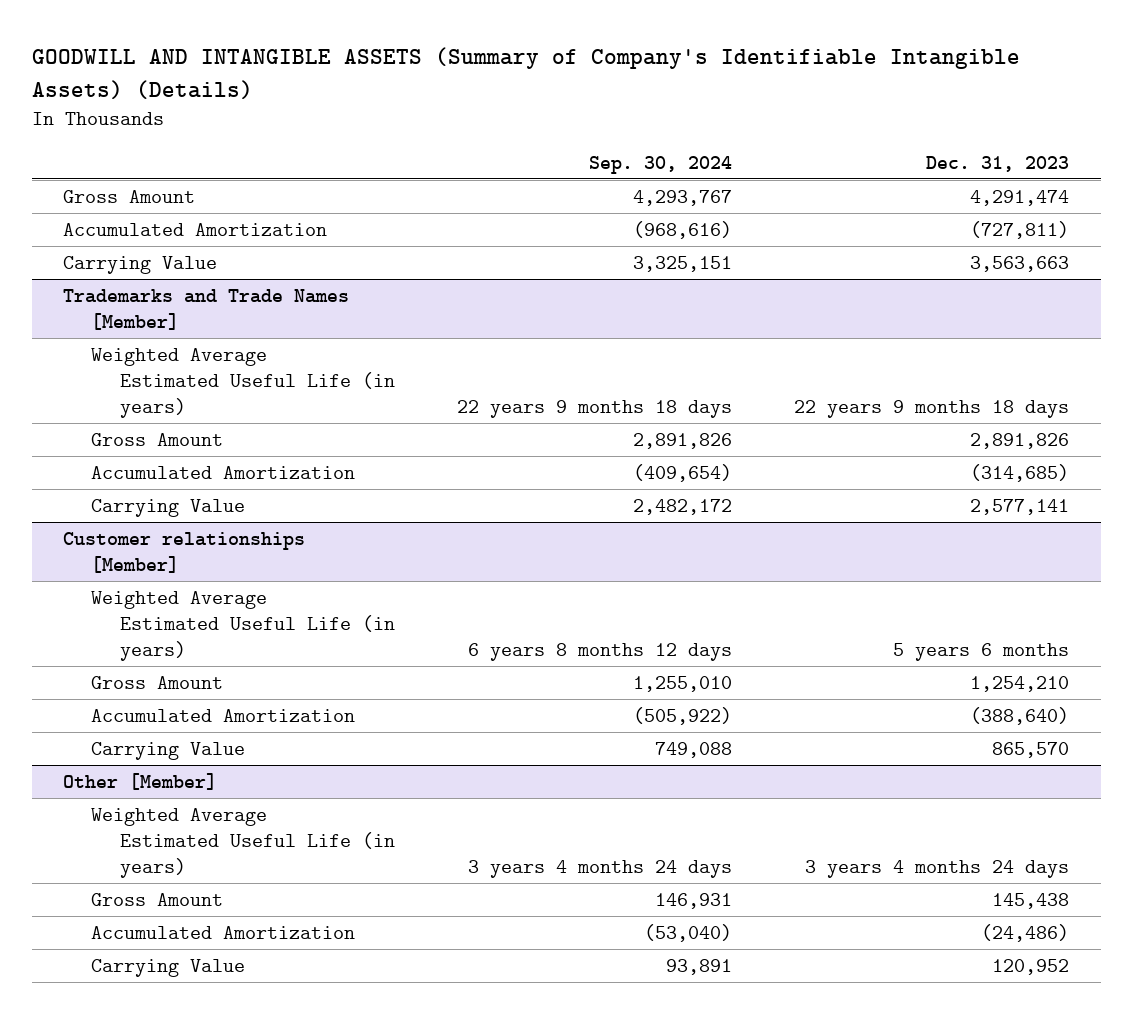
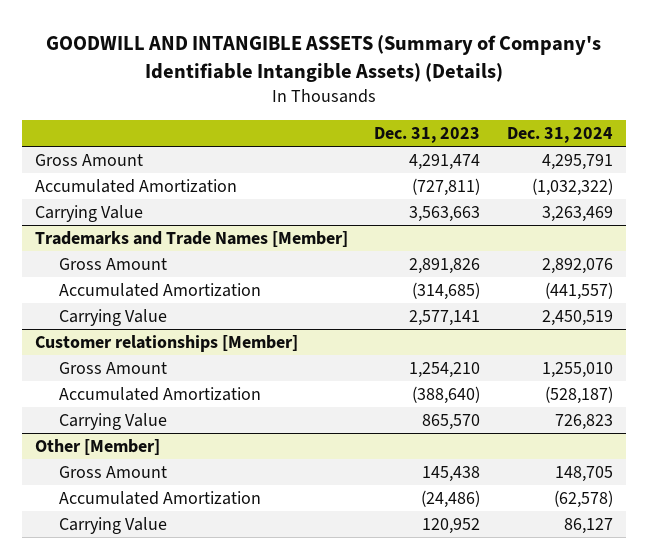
[589,155,733,174] Sep. 30, 2024 -> none
none -> [506,126,613,143] Dec. 31, 2024
[91,347,395,419] Weighted Average Estimated Useful Life (in years) -> none
[91,590,395,662] Weighted Average Estimated Useful Life (in years) -> none
[91,807,395,879] Weighted Average Estimated Useful Life (in years) -> none

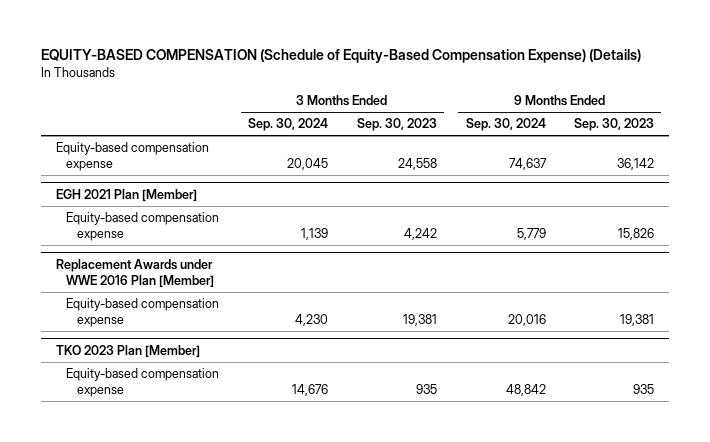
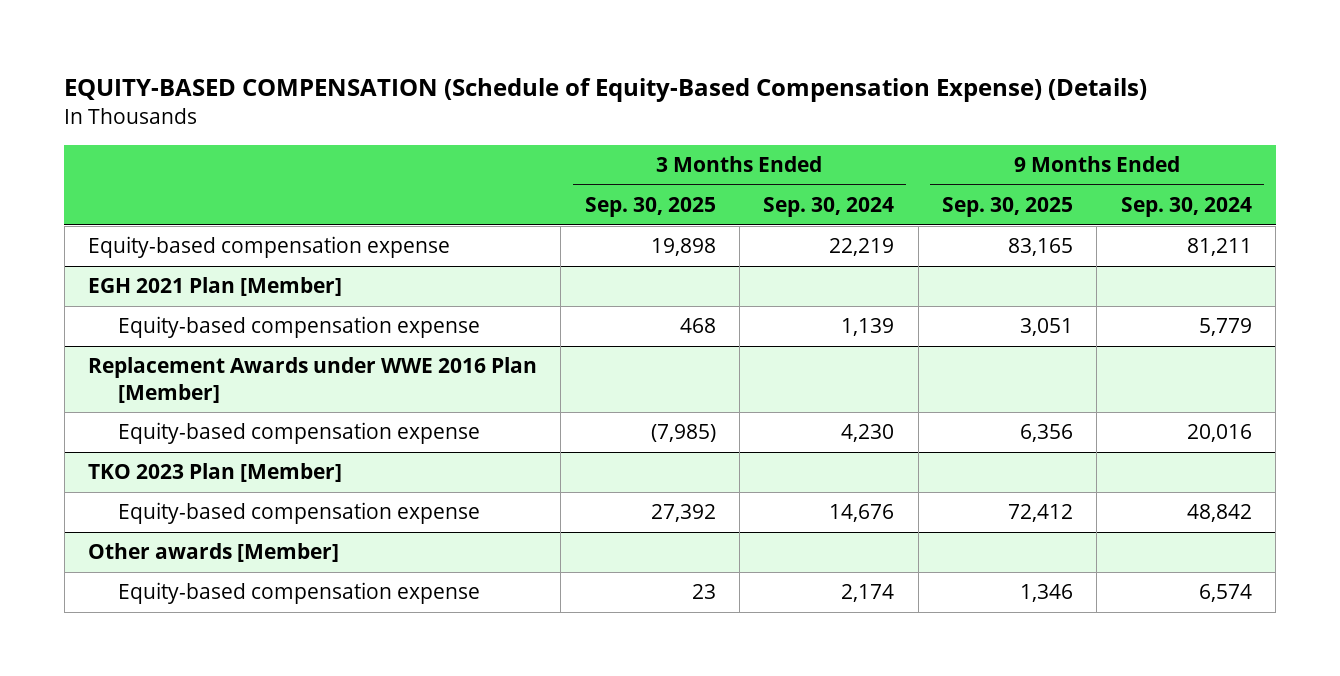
[356,118,437,132] Sep. 30, 2023 -> none
[574,118,655,132] Sep. 30, 2023 -> none
none -> [584,197,716,218] Sep. 30, 2025
none -> [942,197,1074,218] Sep. 30, 2025
[287,157,329,170] 20,045 -> [829,238,895,257] 22,219
[508,157,547,170] 74,637 -> [1186,238,1252,257] 81,211
none -> [87,543,339,563] Other awards [Member]
none -> [118,582,481,605] Equity-based compensation expense

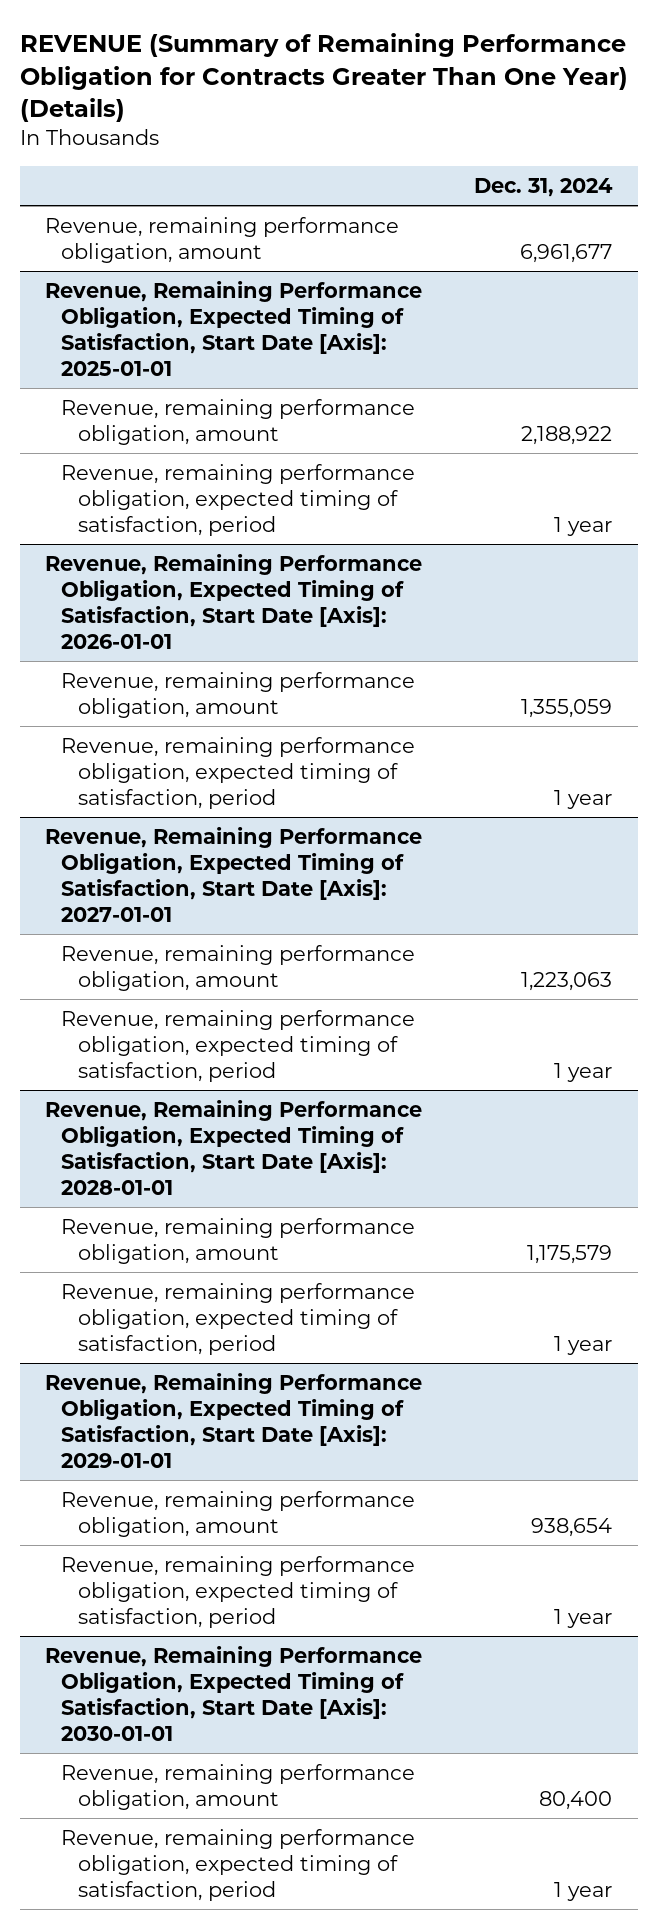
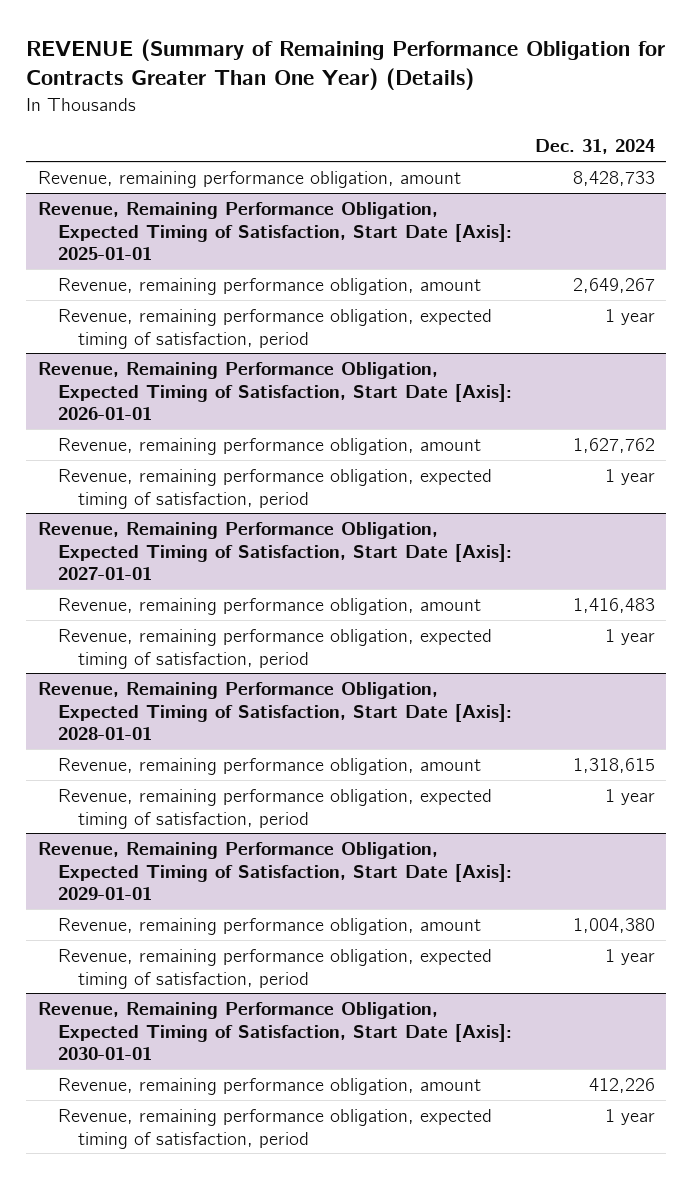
[519,243,612,263] 6,961,677 -> [572,171,655,187] 8,428,733
[520,425,612,445] 2,188,922 -> [572,278,655,294] 2,649,267
[520,698,612,718] 1,355,059 -> [572,438,655,454] 1,627,762
[520,971,612,991] 1,223,063 -> [572,598,655,614] 1,416,483
[526,1244,612,1264] 1,175,579 -> [572,758,655,774] 1,318,615
[530,1517,612,1537] 938,654 -> [572,918,655,934] 1,004,380
[538,1790,612,1810] 80,400 -> [588,1078,655,1094] 412,226

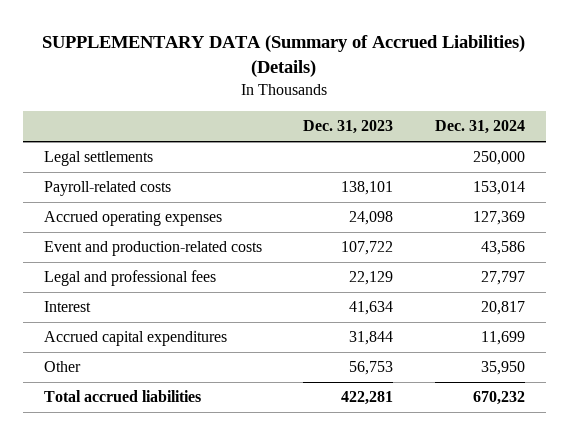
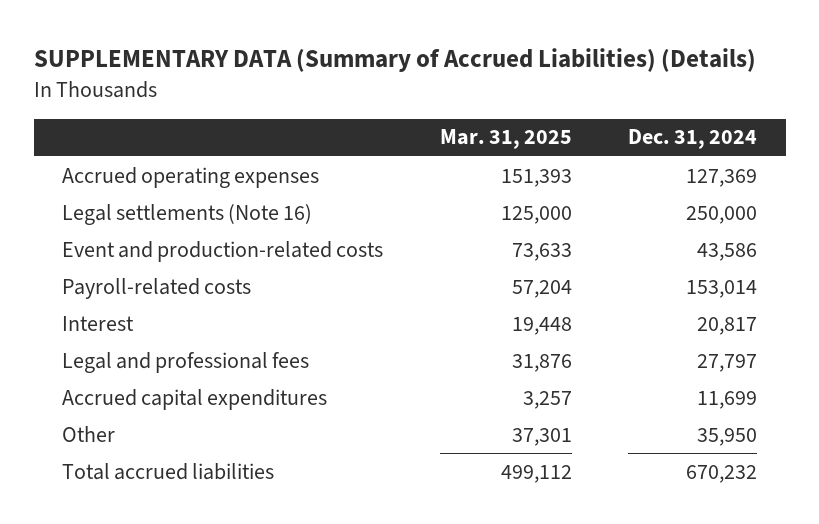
[303,120,394,135] Dec. 31, 2023 -> none
none -> [439,129,572,150] Mar. 31, 2025
[43,151,153,167] Legal settlements -> none
none -> [61,203,312,225] Legal settlements (Note 16)
[43,181,171,197] Payroll-related costs -> [61,277,251,299] Payroll-related costs
[43,270,216,287] Legal and professional fees -> [61,351,309,373] Legal and professional fees

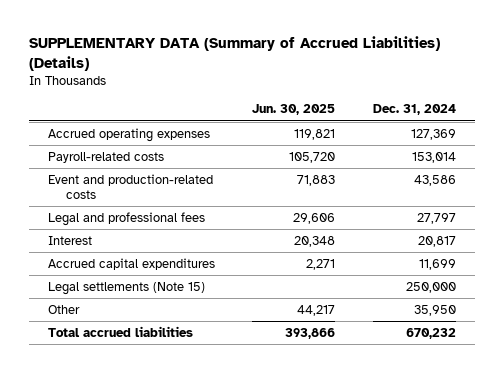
[439,129,572,150] Mar. 31, 2025 -> none
none -> [252,104,336,116] Jun. 30, 2025
[61,203,312,225] Legal settlements (Note 16) -> none
[61,240,383,262] Event and production-related costs -> [47,173,213,200] Event and production-related costs
[61,315,134,331] Interest -> [47,235,92,245] Interest
none -> [47,281,205,295] Legal settlements (Note 15)

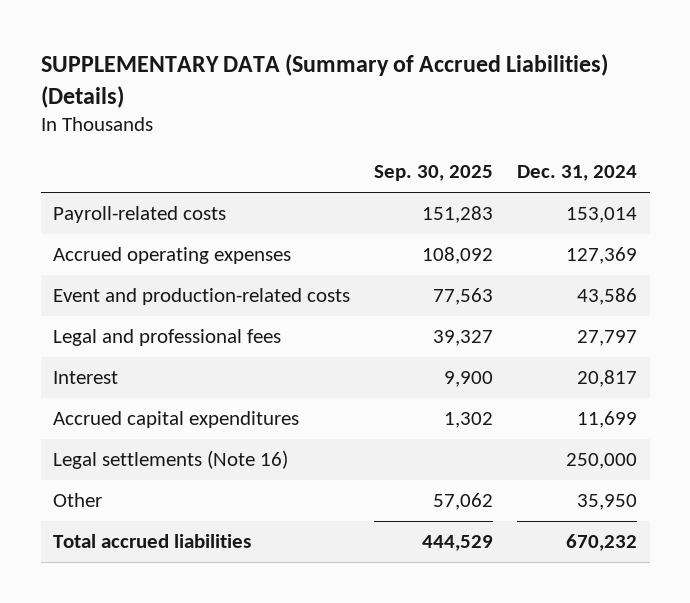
[252,104,336,116] Jun. 30, 2025 -> none
none -> [374,165,494,182] Sep. 30, 2025
[47,127,210,142] Accrued operating expenses -> [52,247,291,265] Accrued operating expenses
[47,281,205,295] Legal settlements (Note 15) -> [52,450,288,470] Legal settlements (Note 16)

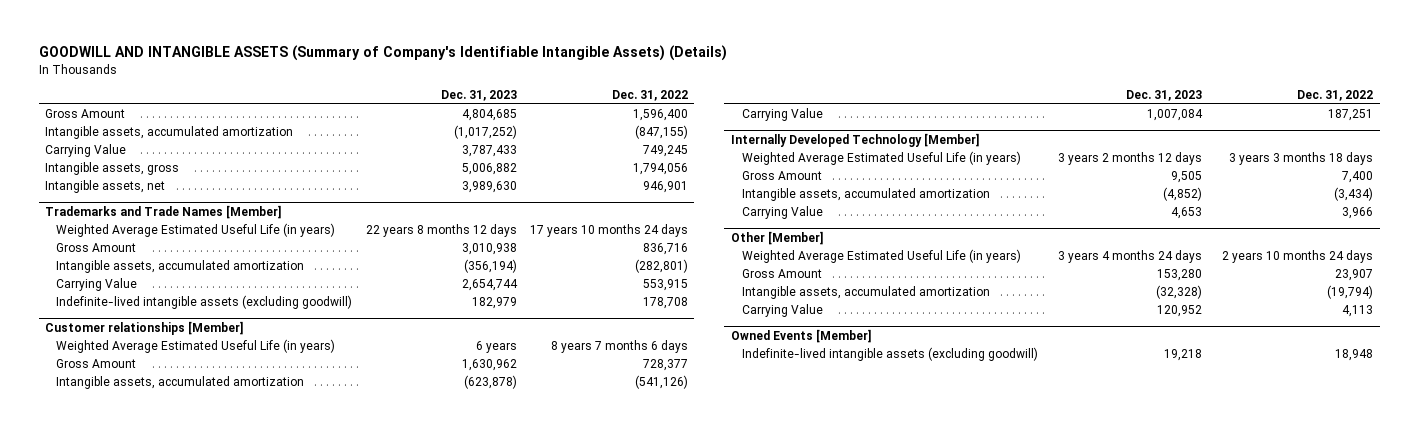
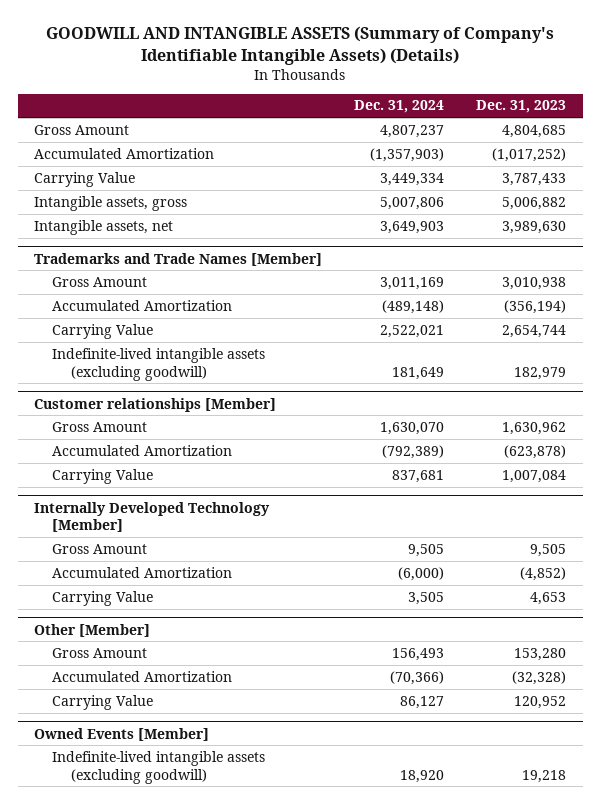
[611,90,688,102] Dec. 31, 2022 -> none
none -> [354,100,445,114] Dec. 31, 2024
[45,126,294,140] Intangible assets, accumulated amortization -> [33,147,214,159] Accumulated Amortization
[56,223,336,238] Weighted Average Estimated Useful Life (in years) -> none
[56,260,305,274] Intangible assets, accumulated amortization -> [52,299,233,311] Accumulated Amortization
[56,339,336,354] Weighted Average Estimated Useful Life (in years) -> none
[56,376,305,390] Intangible assets, accumulated amortization -> [52,444,233,456] Accumulated Amortization
[742,151,1022,166] Weighted Average Estimated Useful Life (in years) -> none
[742,188,991,202] Intangible assets, accumulated amortization -> [52,566,233,578] Accumulated Amortization
[742,249,1022,264] Weighted Average Estimated Useful Life (in years) -> none
[742,286,991,300] Intangible assets, accumulated amortization -> [52,670,233,682] Accumulated Amortization

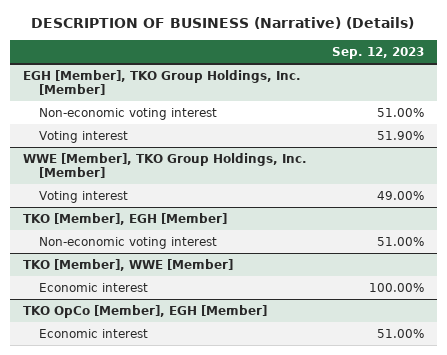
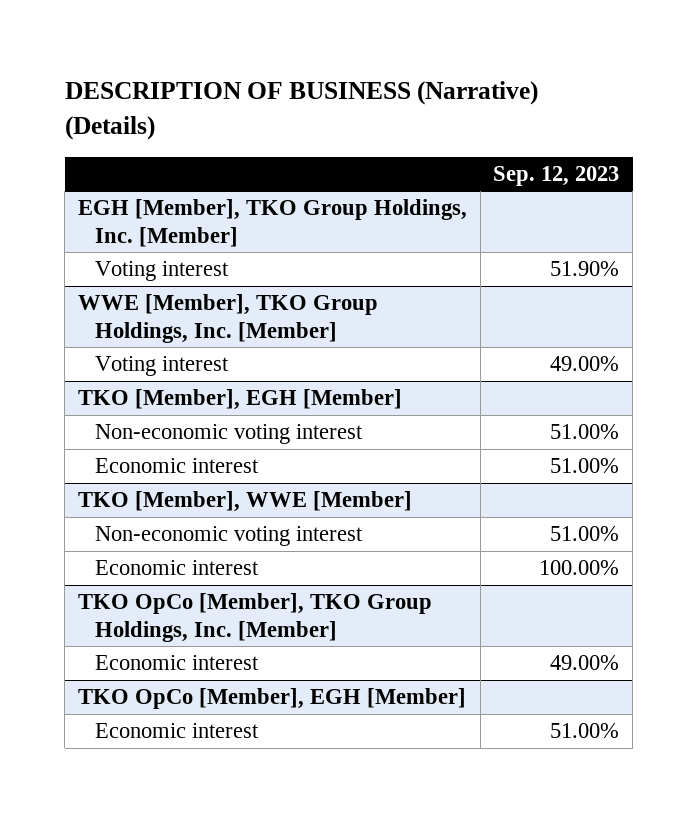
[38,107,217,120] Non-economic voting interest -> none
none -> [95,458,260,474] Economic interest
none -> [95,526,364,547] Non-economic voting interest
none -> [77,593,432,642] TKO OpCo [Member], TKO Group Holdings, Inc. [Member]
none -> [95,655,260,671] Economic interest

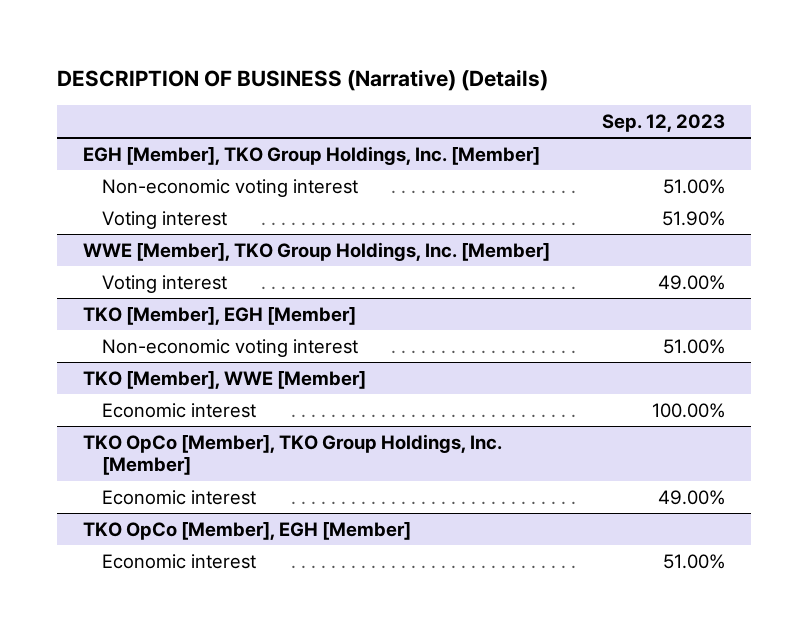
none -> [102,178,359,197] Non-economic voting interest
[95,458,260,474] Economic interest -> none
[95,526,364,547] Non-economic voting interest -> none

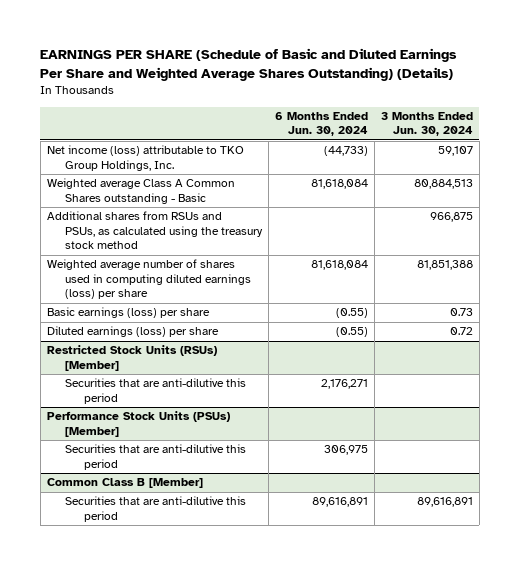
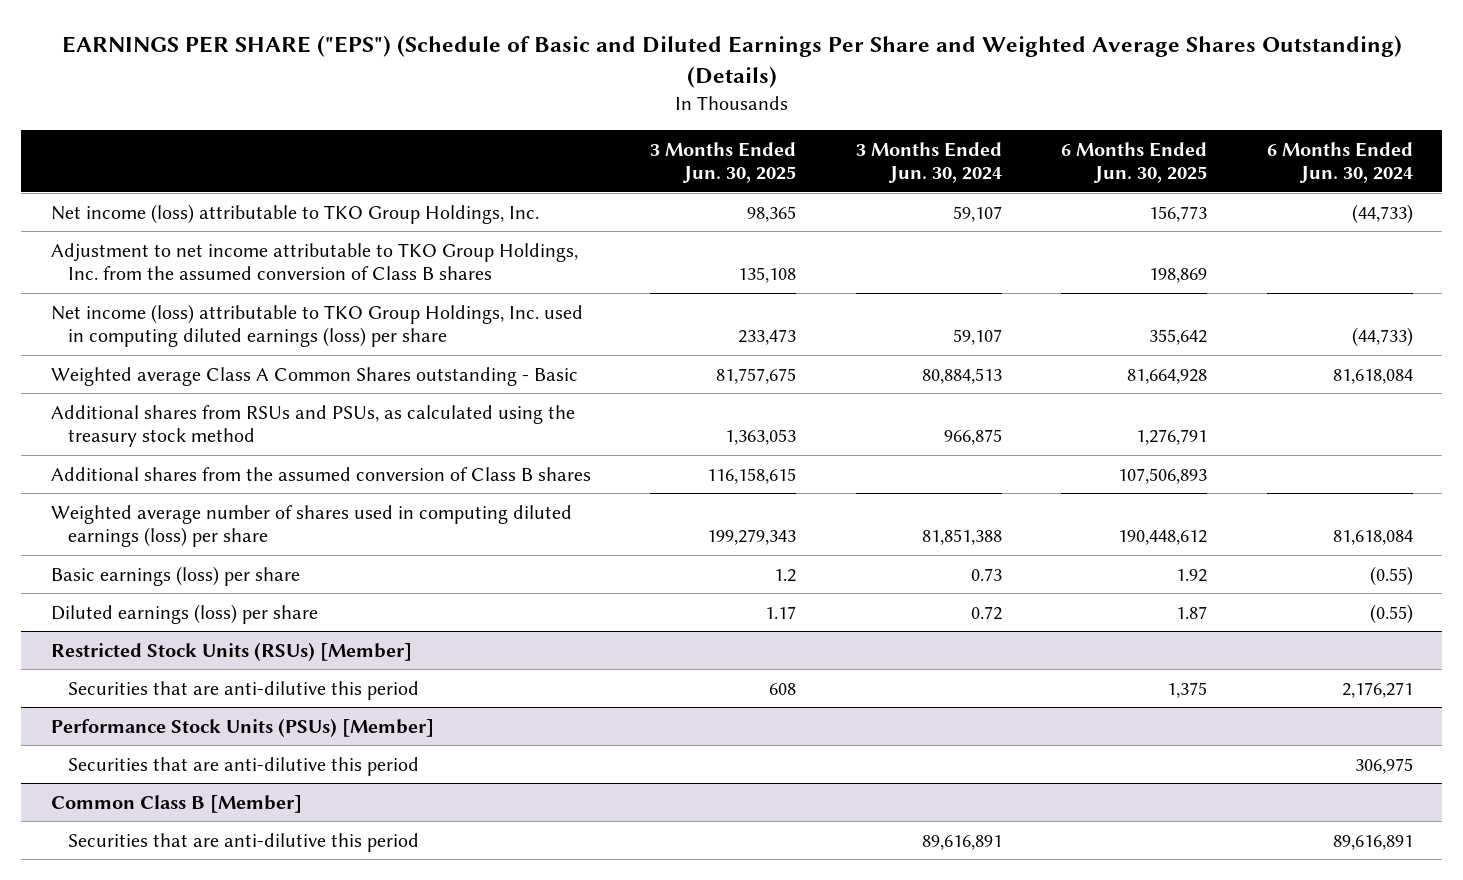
[40,48,458,81] EARNINGS PER SHARE (Schedule of Basic and Diluted Earnings Per Share and Weighted Average Shares Outstanding) (Details) -> [61,34,1402,89] EARNINGS PER SHARE ("EPS") (Schedule of Basic and Diluted Earnings Per Share and Weighted Average Shares Outstanding) (Details)
none -> [650,141,797,184] 3 Months Ended Jun. 30, 2025
none -> [1061,141,1208,184] 6 Months Ended Jun. 30, 2025
none -> [50,242,578,280] Adjustment to net income attributable to TKO Group Holdings, Inc. from the assumed conversion of Class B shares
none -> [50,303,583,347] Net income (loss) attributable to TKO Group Holdings, Inc. used in computing diluted earnings (loss) per share
none -> [50,466,591,481] Additional shares from the assumed conversion of Class B shares

